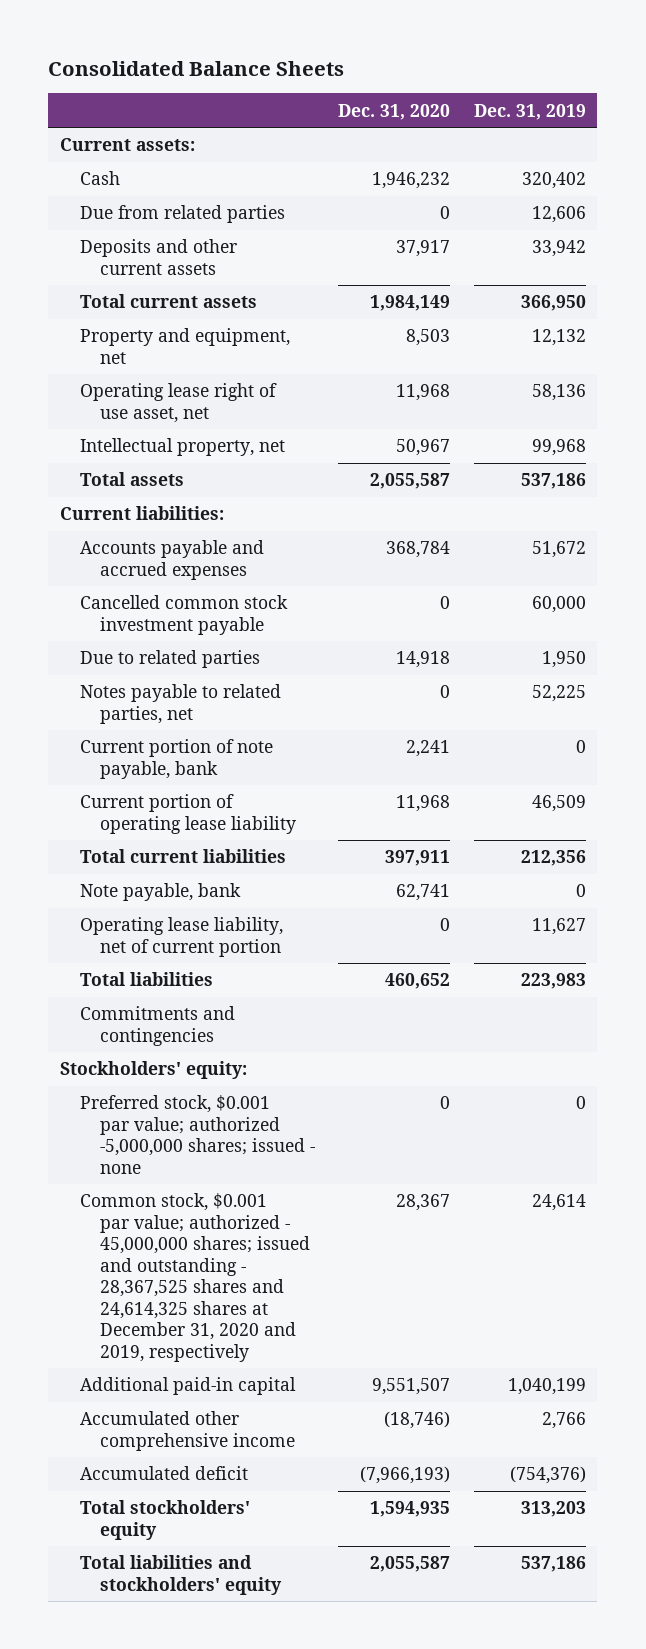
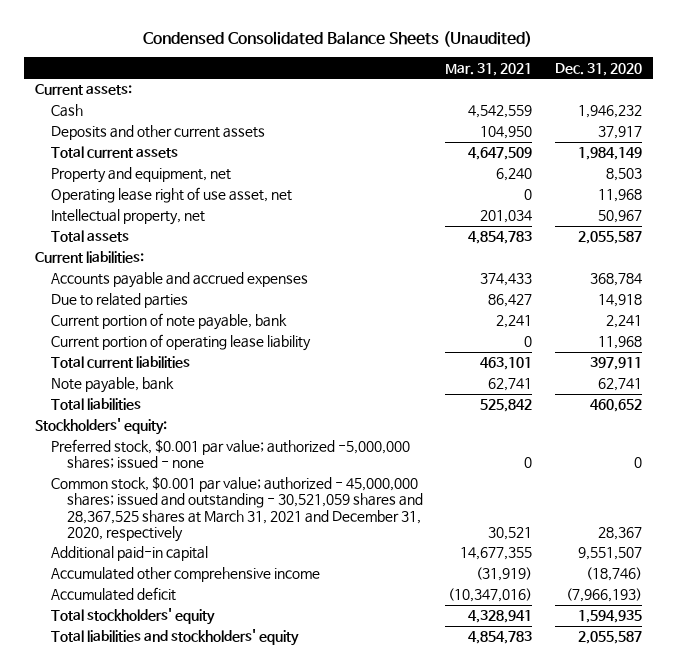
[48,60,345,76] Consolidated Balance Sheets -> [143,31,533,48] Condensed Consolidated Balance Sheets (Unaudited)
[473,103,586,120] Dec. 31, 2019 -> none
none -> [445,62,533,76] Mar. 31, 2021
[79,205,285,224] Due from related parties -> none
[79,595,288,635] Cancelled common stock investment payable -> none
[79,684,281,724] Notes payable to related parties, net -> none
[79,917,283,957] Operating lease liability, net of current portion -> none
[79,1006,235,1046] Commitments and contingencies -> none
[79,1193,310,1362] Common stock, $0.001 par value; authorized - 45,000,000 shares; issued and outstanding - 28,367,525 shares and 24,614,325 shares at December 31, 2020 and 2019, respectively -> [50,476,423,542] Common stock, $0.001 par value; authorized - 45,000,000 shares; issued and outstanding - 30,521,059 shares and 28,367,525 shares at March 31, 2021 and December 31, 2020, respectively

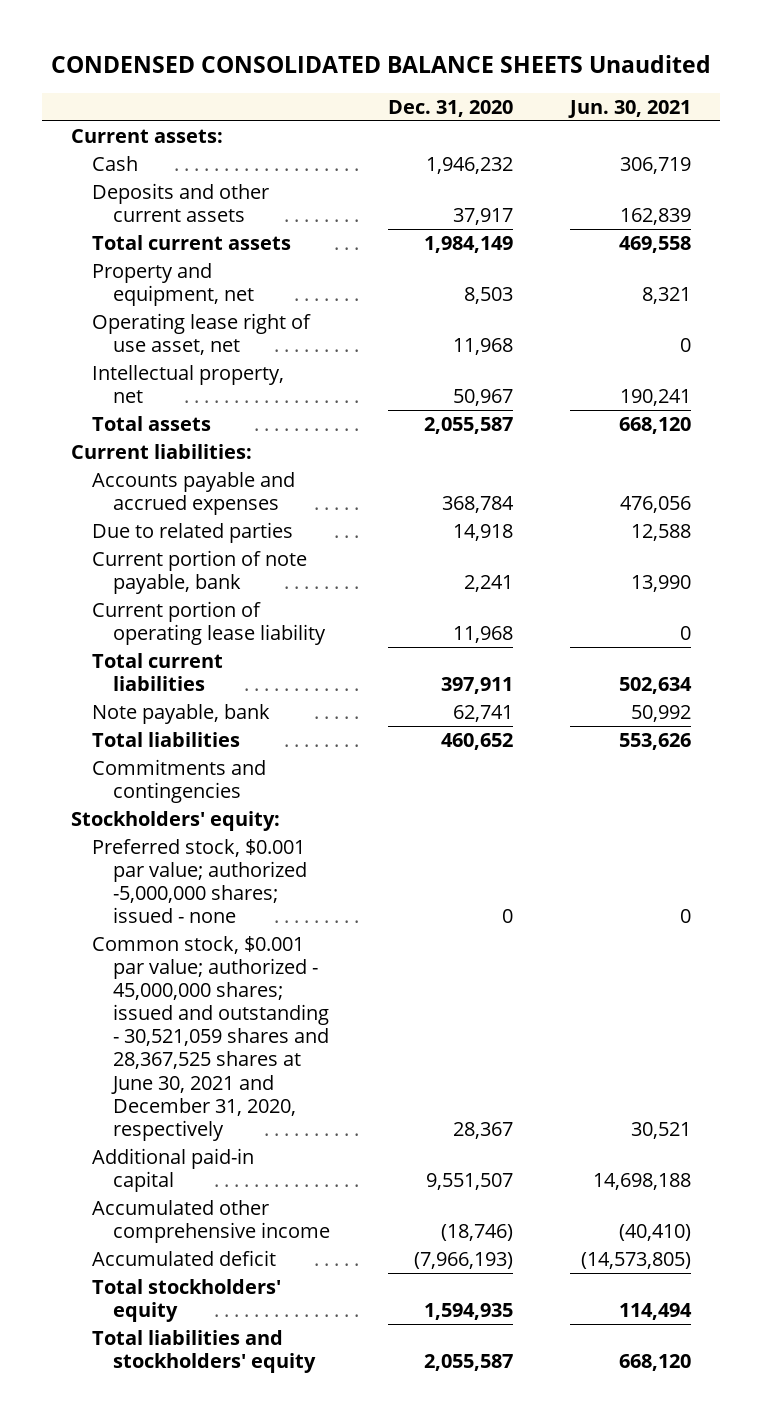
[143,31,533,48] Condensed Consolidated Balance Sheets (Unaudited) -> [51,55,712,74] CONDENSED CONSOLIDATED BALANCE SHEETS Unaudited
[445,62,533,76] Mar. 31, 2021 -> none
none -> [568,99,692,118] Jun. 30, 2021
none -> [92,758,267,804] Commitments and contingencies
[50,476,423,542] Common stock, $0.001 par value; authorized - 45,000,000 shares; issued and outstanding - 30,521,059 shares and 28,367,525 shares at March 31, 2021 and December 31, 2020, respectively -> [92,935,330,1141] Common stock, $0.001 par value; authorized - 45,000,000 shares; issued and outstanding - 30,521,059 shares and 28,367,525 shares at June 30, 2021 and December 31, 2020, respectively

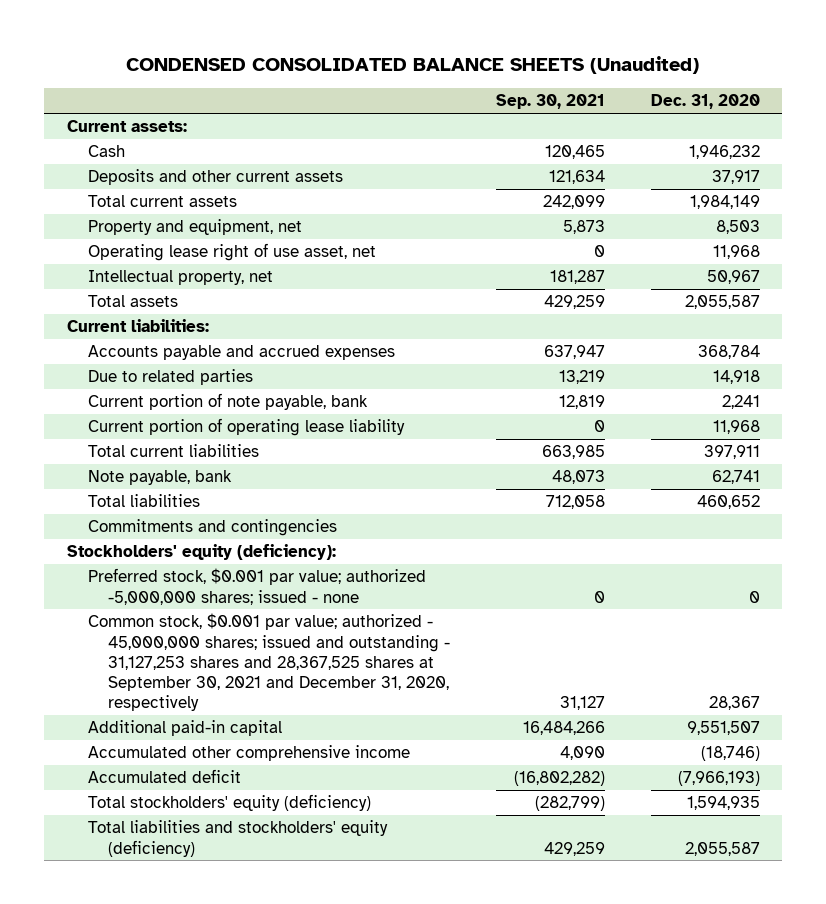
[51,55,712,74] CONDENSED CONSOLIDATED BALANCE SHEETS Unaudited -> [126,55,700,74] CONDENSED CONSOLIDATED BALANCE SHEETS (Unaudited)
[568,99,692,118] Jun. 30, 2021 -> none
none -> [495,94,605,110] Sep. 30, 2021
[71,810,281,831] Stockholders' equity: -> [66,544,336,561] Stockholders' equity (deficiency):
[92,935,330,1141] Common stock, $0.001 par value; authorized - 45,000,000 shares; issued and outstanding - 30,521,059 shares and 28,367,525 shares at June 30, 2021 and December 31, 2020, respectively -> [87,613,451,712] Common stock, $0.001 par value; authorized - 45,000,000 shares; issued and outstanding - 31,127,253 shares and 28,367,525 shares at September 30, 2021 and December 31, 2020, respectively
[92,1278,282,1323] Total stockholders' equity -> [87,794,371,812] Total stockholders' equity (deficiency)
[92,1329,317,1374] Total liabilities and stockholders' equity -> [87,820,388,857] Total liabilities and stockholders' equity (deficiency)

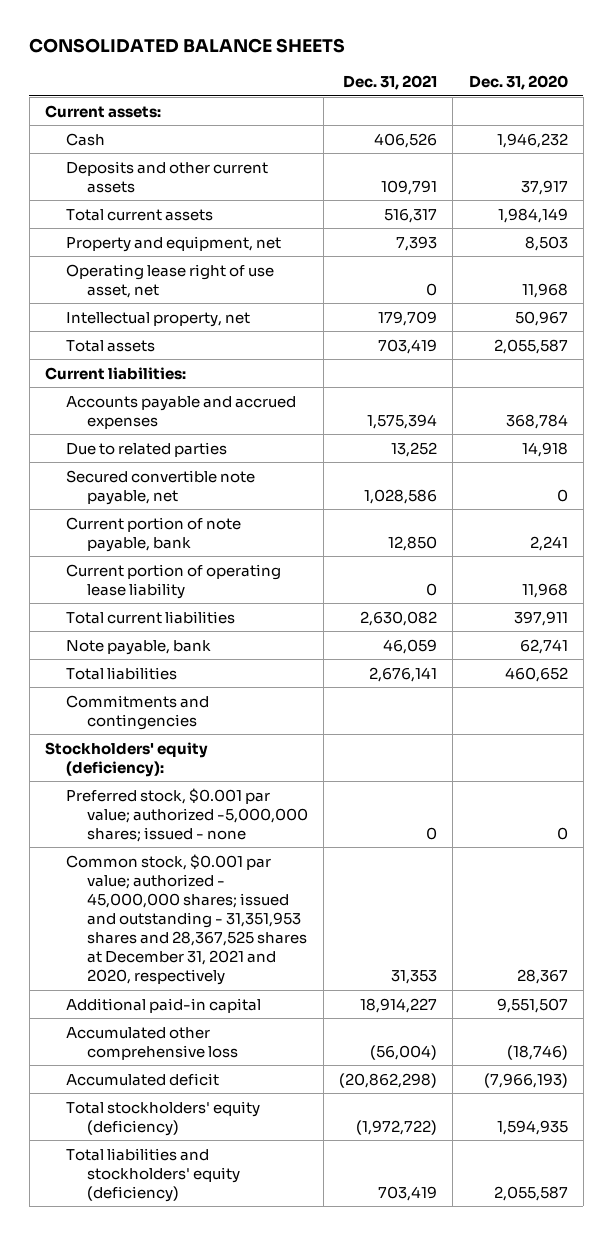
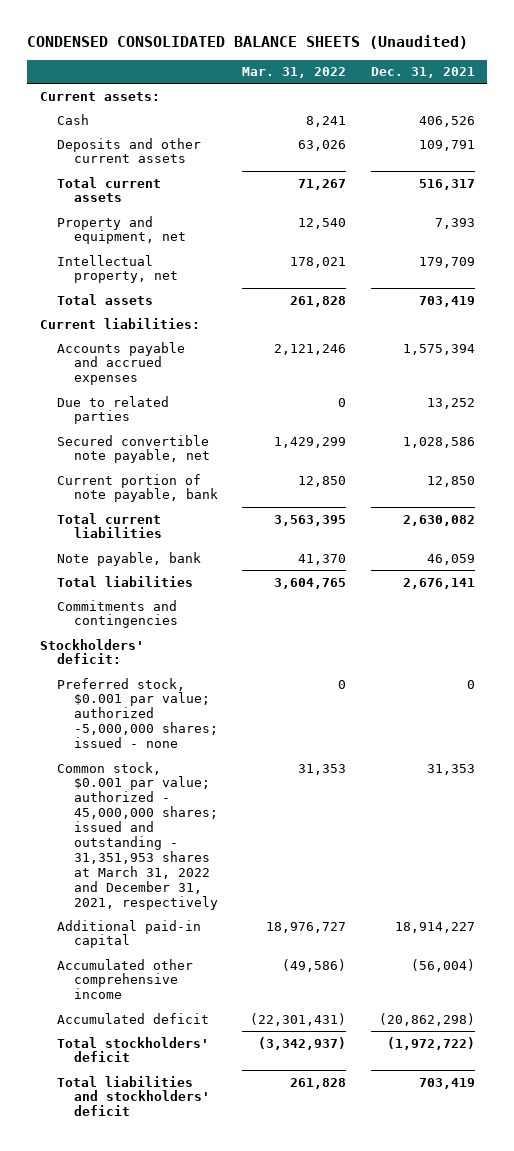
[29,38,346,54] CONSOLIDATED BALANCE SHEETS -> [27,34,469,49] CONDENSED CONSOLIDATED BALANCE SHEETS (Unaudited)
[468,75,568,91] Dec. 31, 2020 -> none
none -> [242,67,347,79] Mar. 31, 2022
[65,263,274,298] Operating lease right of use asset, net -> none
[65,563,281,599] Current portion of operating lease liability -> none
[44,741,208,777] Stockholders' equity (deficiency): -> [39,638,144,665] Stockholders' deficit:
[65,853,308,986] Common stock, $0.001 par value; authorized - 45,000,000 shares; issued and outstanding - 31,351,953 shares and 28,367,525 shares at December 31, 2021 and 2020, respectively -> [56,761,218,910] Common stock, $0.001 par value; authorized - 45,000,000 shares; issued and outstanding - 31,351,953 shares at March 31, 2022 and December 31, 2021, respectively
[65,1026,239,1060] Accumulated other comprehensive loss -> [56,958,193,1000] Accumulated other comprehensive income
[65,1100,260,1136] Total stockholders' equity (deficiency) -> [56,1036,209,1063] Total stockholders' deficit
[65,1147,241,1202] Total liabilities and stockholders' equity (deficiency) -> [56,1075,210,1117] Total liabilities and stockholders' deficit

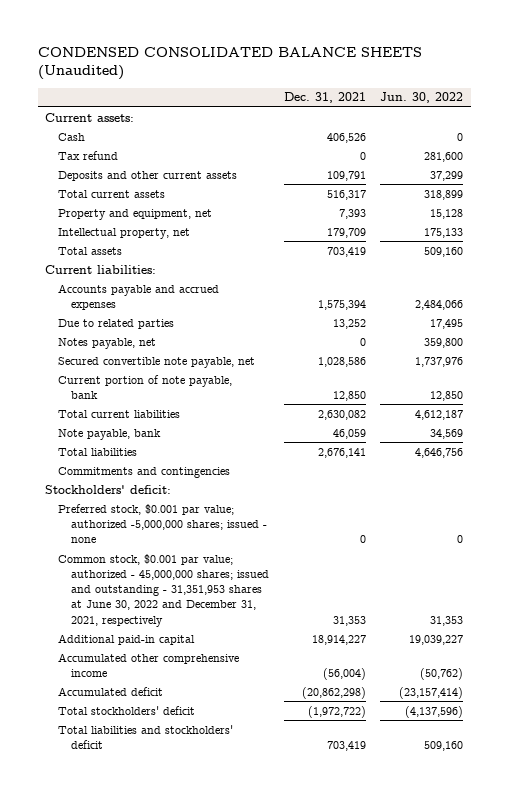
[242,67,347,79] Mar. 31, 2022 -> none
none -> [380,92,464,104] Jun. 30, 2022
none -> [57,150,118,160] Tax refund
none -> [57,337,156,349] Notes payable, net
[56,761,218,910] Common stock, $0.001 par value; authorized - 45,000,000 shares; issued and outstanding - 31,351,953 shares at March 31, 2022 and December 31, 2021, respectively -> [57,553,269,627] Common stock, $0.001 par value; authorized - 45,000,000 shares; issued and outstanding - 31,351,953 shares at June 30, 2022 and December 31, 2021, respectively

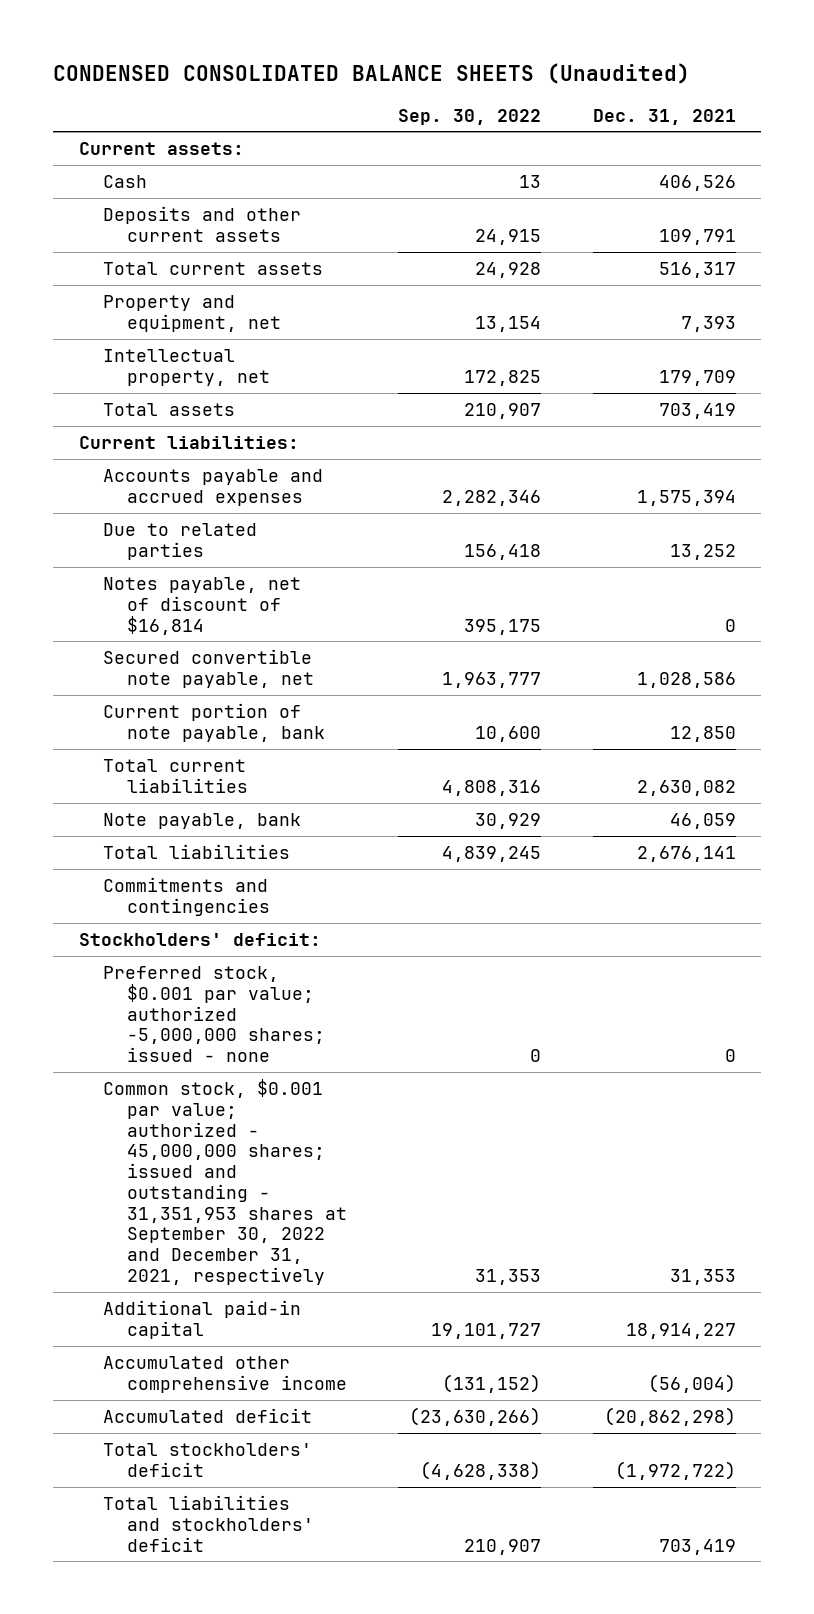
[380,92,464,104] Jun. 30, 2022 -> none
none -> [398,108,542,125] Sep. 30, 2022
[57,150,118,160] Tax refund -> none
[57,337,156,349] Notes payable, net -> [102,576,301,635] Notes payable, net of discount of $16,814
[57,553,269,627] Common stock, $0.001 par value; authorized - 45,000,000 shares; issued and outstanding - 31,351,953 shares at June 30, 2022 and December 31, 2021, respectively -> [102,1078,347,1286] Common stock, $0.001 par value; authorized - 45,000,000 shares; issued and outstanding - 31,351,953 shares at September 30, 2022 and December 31, 2021, respectively

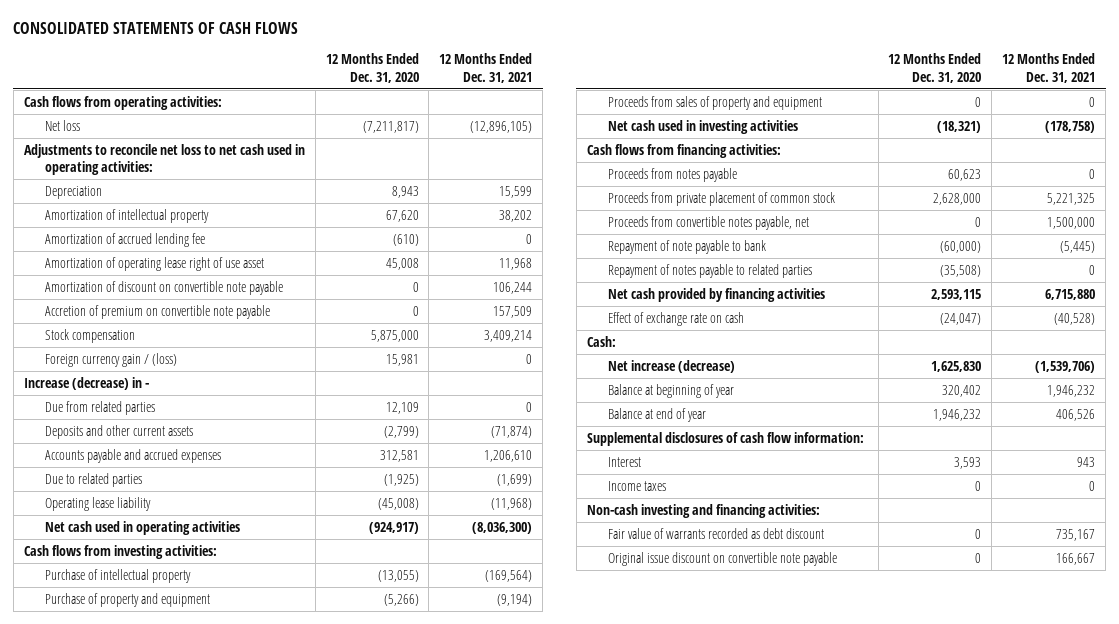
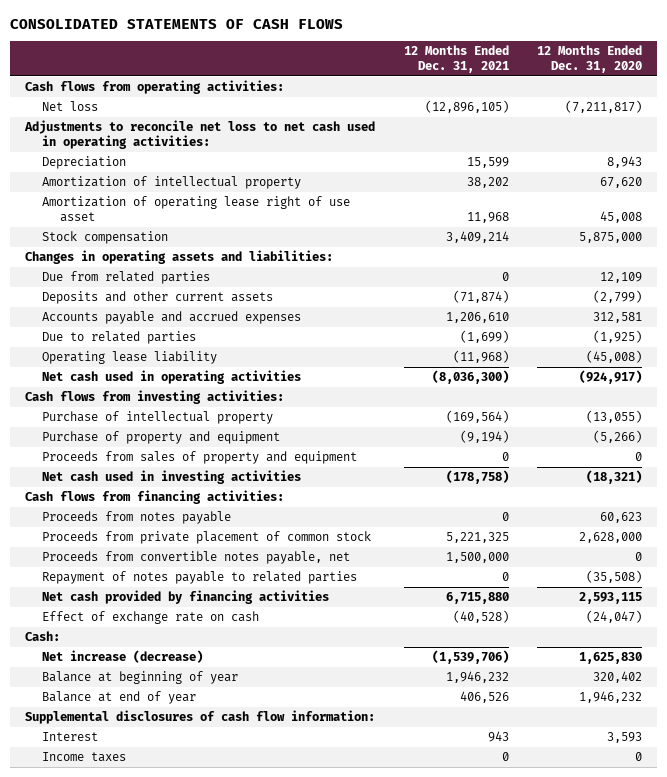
[44,232,205,247] Amortization of accrued lending fee -> none
[44,280,283,295] Amortization of discount on convertible note payable -> none
[44,304,270,319] Accretion of premium on convertible note payable -> none
[44,352,177,367] Foreign currency gain / (loss) -> none
[23,376,149,390] Increase (decrease) in - -> none
none -> [24,249,333,264] Changes in operating assets and liabilities:
[607,239,766,254] Repayment of note payable to bank -> none
[586,503,820,518] Non-cash investing and financing activities: -> none
[607,527,824,539] Fair value of warrants recorded as debt discount -> none
[607,551,837,566] Original issue discount on convertible note payable -> none

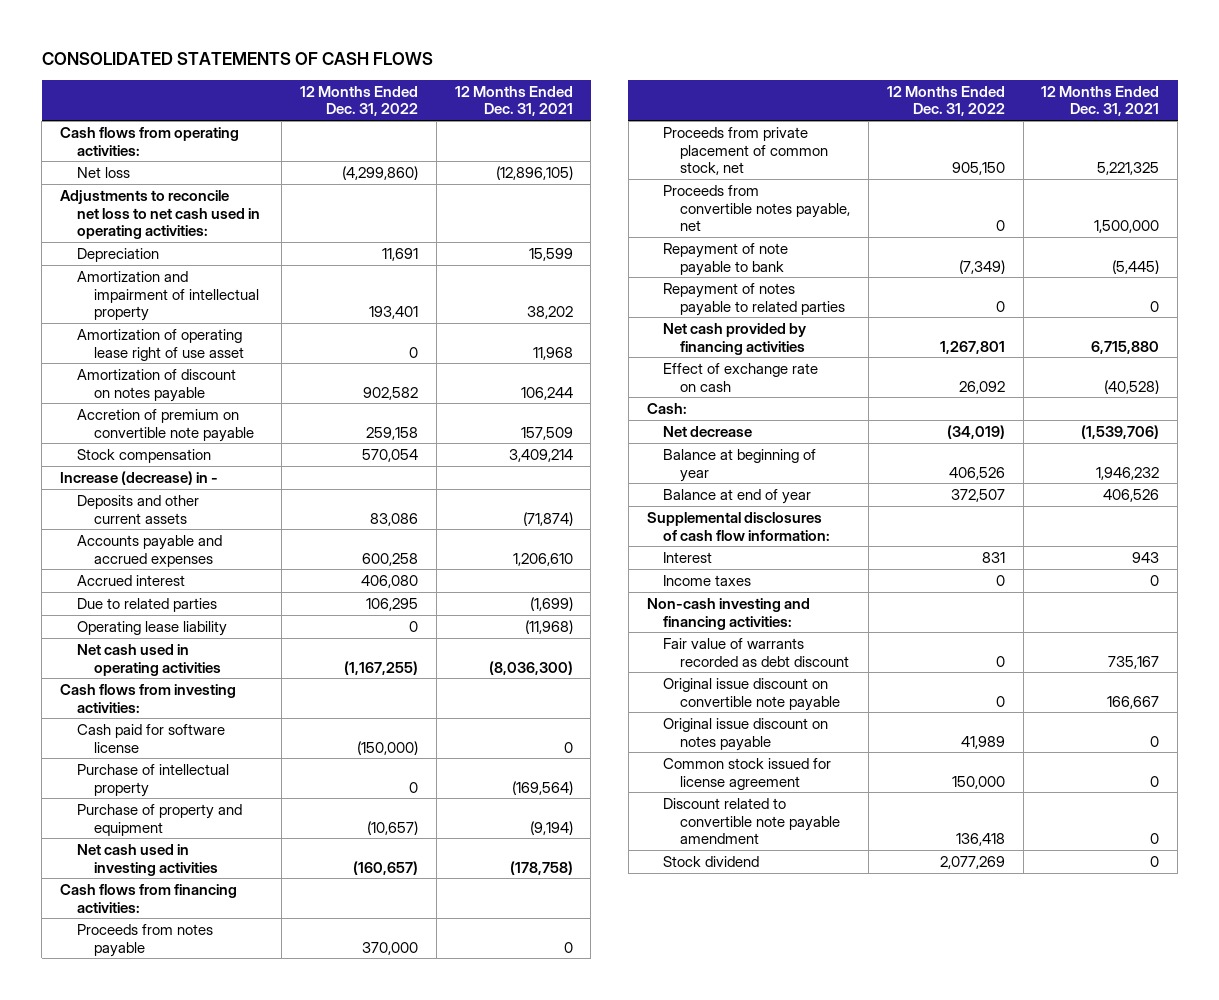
[537,44,643,74] 12 Months Ended Dec. 31, 2020 -> none
none -> [300,85,419,117] 12 Months Ended Dec. 31, 2022
[42,175,302,189] Amortization of intellectual property -> [76,270,259,322] Amortization and impairment of intellectual property
none -> [76,368,236,402] Amortization of discount on notes payable
none -> [76,408,254,442] Accretion of premium on convertible note payable
[24,249,333,264] Changes in operating assets and liabilities: -> none
[42,270,211,284] Due from related parties -> none
none -> [59,470,218,485] Increase (decrease) in -
none -> [76,574,185,586] Accrued interest
none -> [76,723,225,753] Cash paid for software license
[42,450,358,464] Proceeds from sales of property and equipment -> none
[42,530,372,544] Proceeds from private placement of common stock -> [663,126,829,176] Proceeds from private placement of common stock, net
none -> [663,242,789,276] Repayment of note payable to bank
[42,649,204,663] Net increase (decrease) -> [663,425,753,437] Net decrease
none -> [646,597,810,630] Non-cash investing and financing activities:
none -> [663,637,850,667] Fair value of warrants recorded as debt discount
none -> [663,677,841,711] Original issue discount on convertible note payable
none -> [663,717,829,751] Original issue discount on notes payable
none -> [663,757,832,790] Common stock issued for license agreement
none -> [663,797,841,845] Discount related to convertible note payable amendment
none -> [663,855,760,867] Stock dividend

